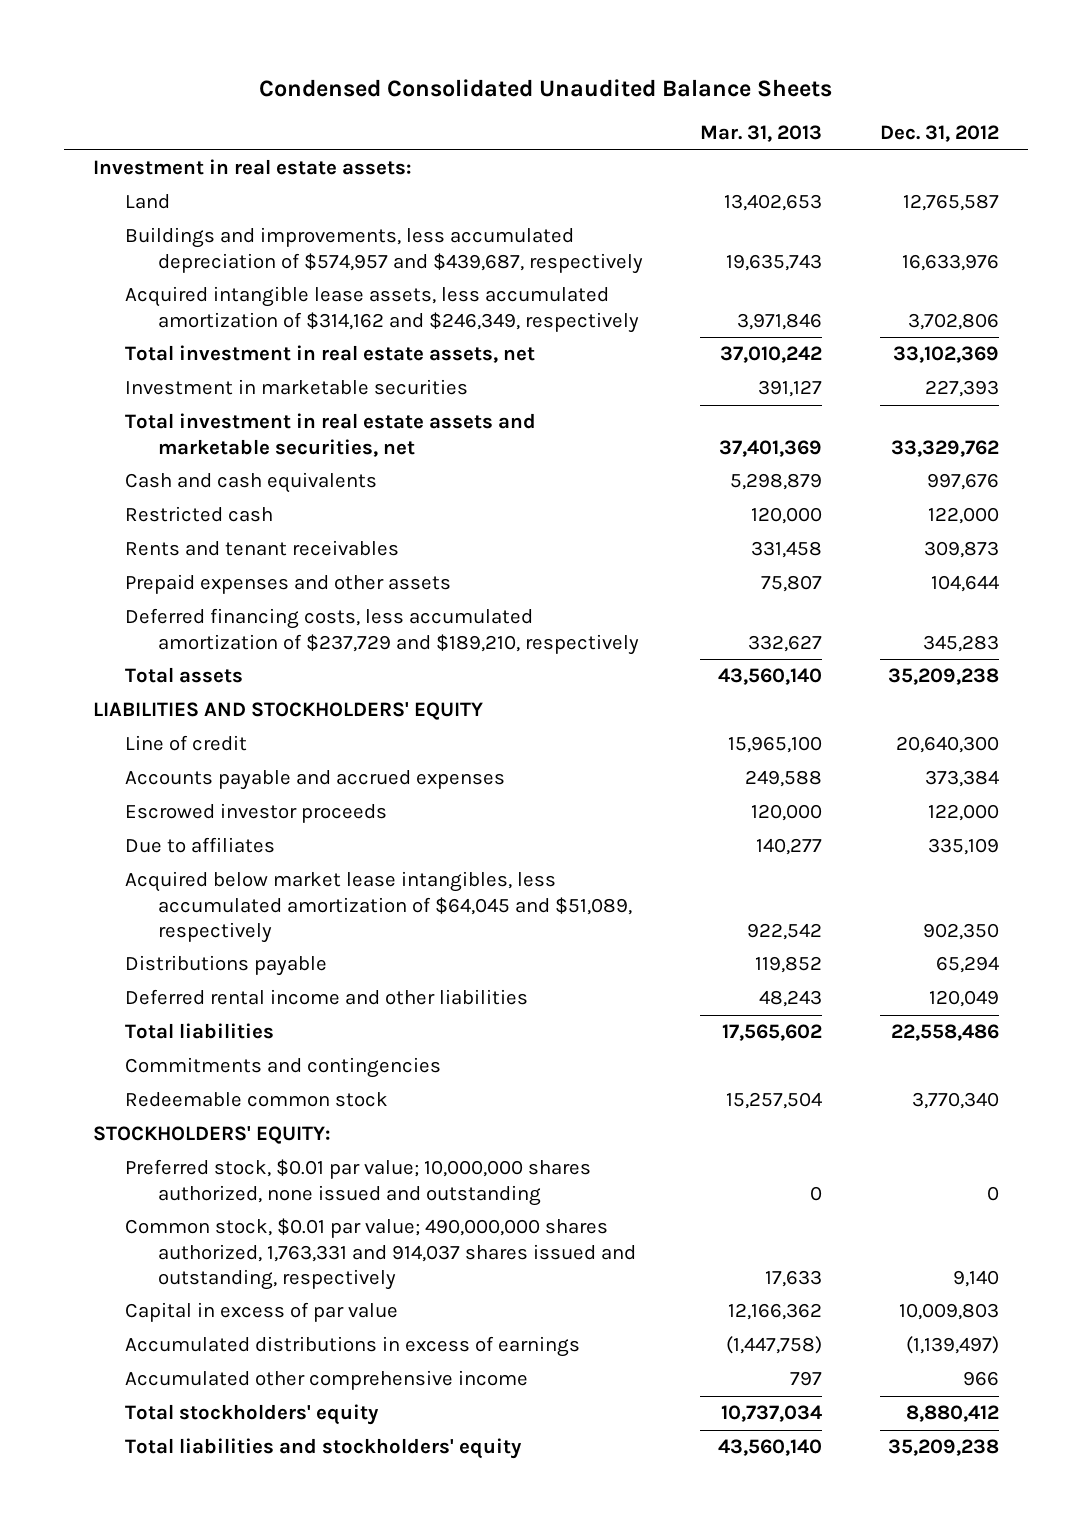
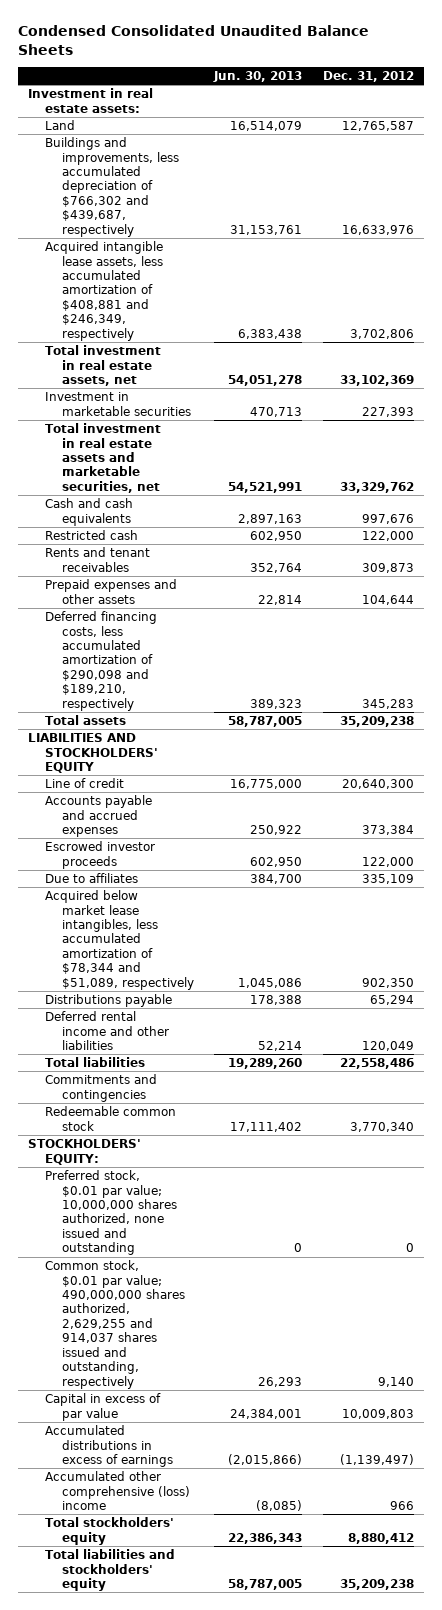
[700,125,823,143] Mar. 31, 2013 -> none
none -> [213,70,303,82] Jun. 30, 2013
[125,227,643,274] Buildings and improvements, less accumulated depreciation of $574,957 and $439,687, respectively -> [44,137,179,237] Buildings and improvements, less accumulated depreciation of $766,302 and $439,687, respectively
[125,286,639,333] Acquired intangible lease assets, less accumulated amortization of $314,162 and $246,349, respectively -> [44,241,163,341] Acquired intangible lease assets, less accumulated amortization of $408,881 and $246,349, respectively
[125,608,639,655] Deferred financing costs, less accumulated amortization of $237,729 and $189,210, respectively -> [44,611,157,711] Deferred financing costs, less accumulated amortization of $290,098 and $189,210, respectively
[125,871,632,943] Acquired below market lease intangibles, less accumulated amortization of $64,045 and $51,089, respectively -> [44,890,194,990] Acquired below market lease intangibles, less accumulated amortization of $78,344 and $51,089, respectively
[125,1218,636,1290] Common stock, $0.01 par value; 490,000,000 shares authorized, 1,763,331 and 914,037 shares issued and outstanding, respectively -> [44,1260,185,1389] Common stock, $0.01 par value; 490,000,000 shares authorized, 2,629,255 and 914,037 shares issued and outstanding, respectively
[125,1370,529,1391] Accumulated other comprehensive income -> [44,1471,190,1510] Accumulated other comprehensive (loss) income

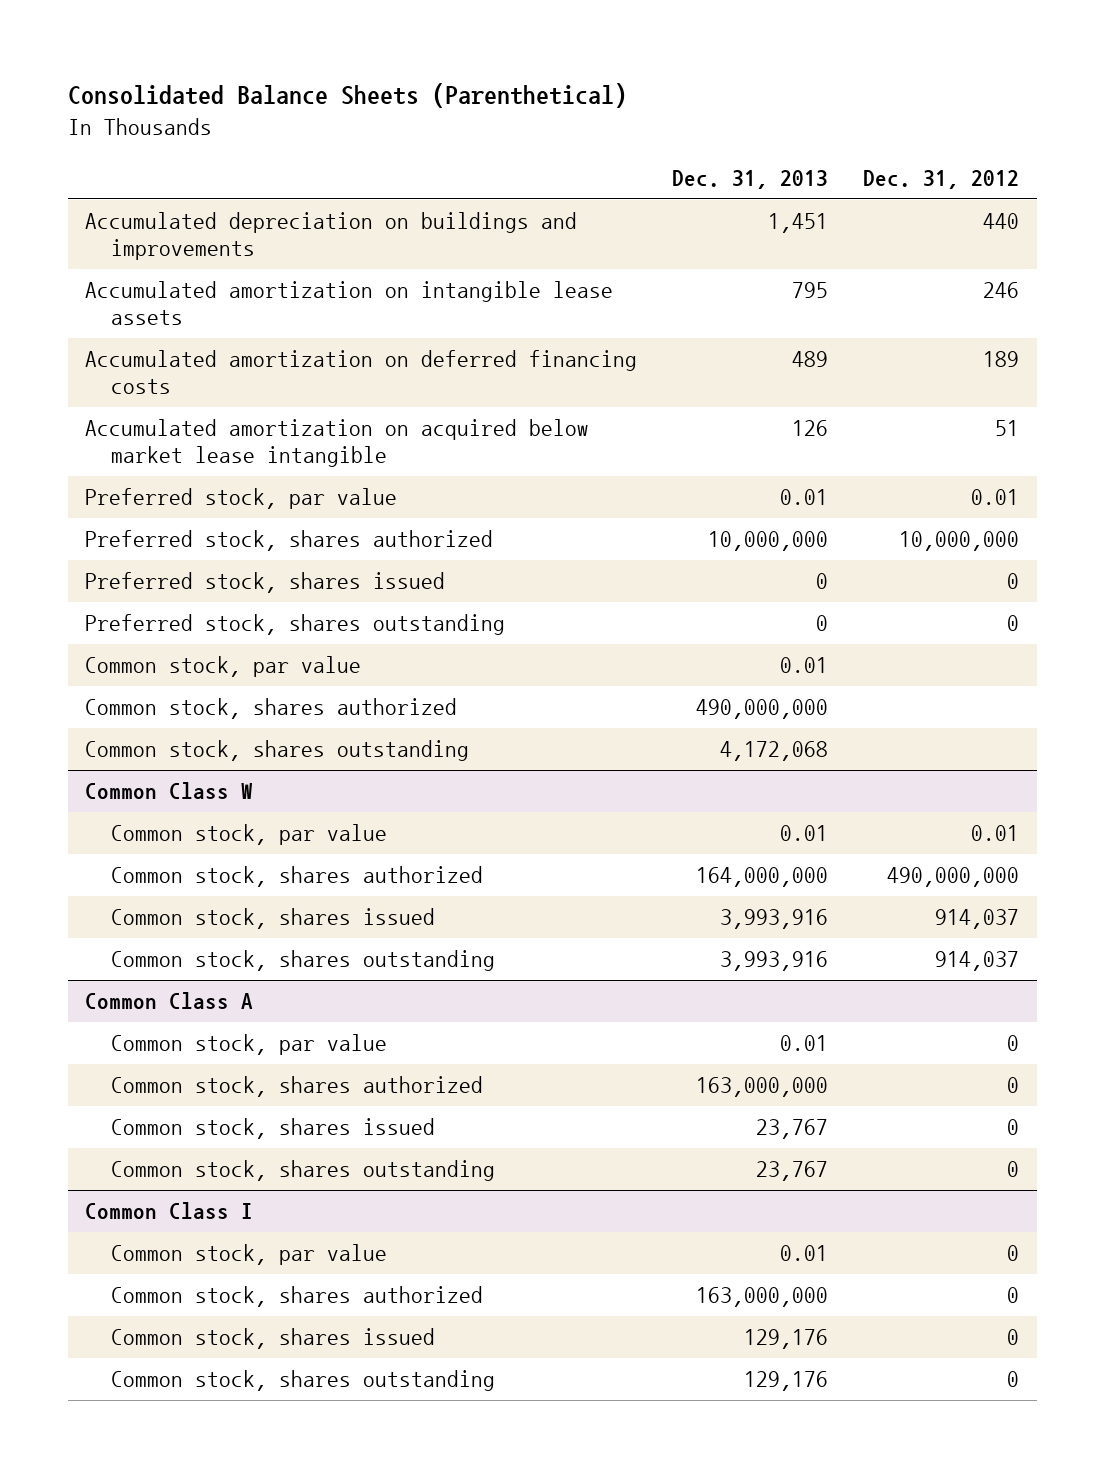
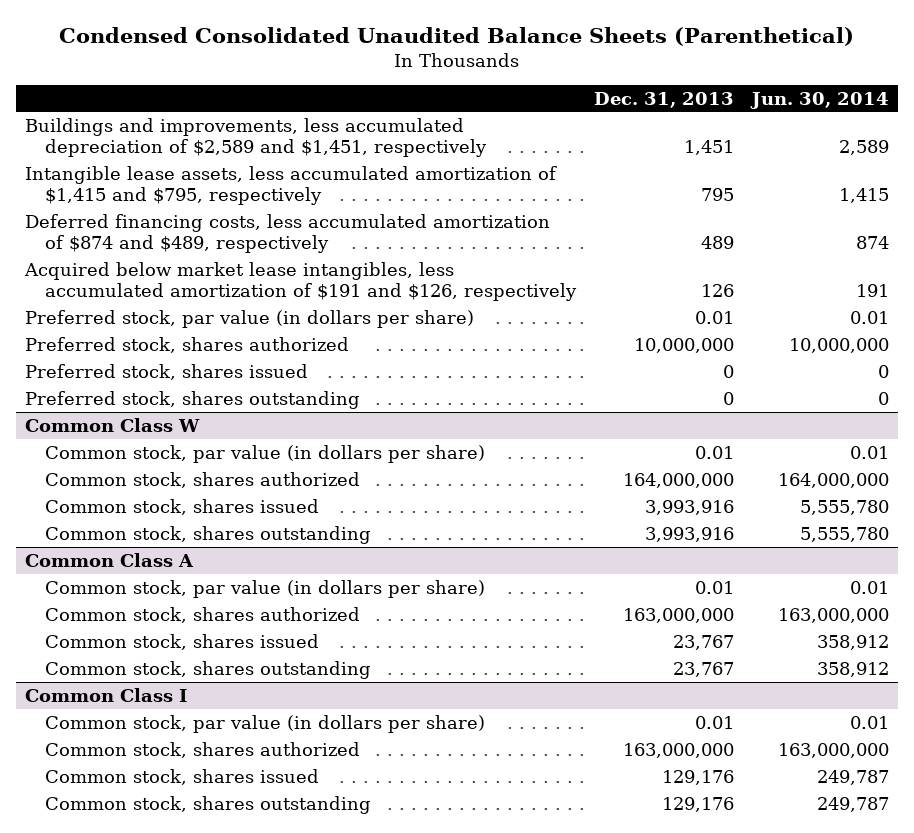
[67,83,627,109] Consolidated Balance Sheets (Parenthetical) -> [59,27,855,47] Condensed Consolidated Unaudited Balance Sheets (Parenthetical)
[863,170,1020,190] Dec. 31, 2012 -> none
none -> [750,91,890,109] Jun. 30, 2014
[85,212,578,261] Accumulated depreciation on buildings and improvements -> [25,117,488,157] Buildings and improvements, less accumulated depreciation of $2,589 and $1,451, respectively
[85,281,614,326] Accumulated amortization on intangible lease assets -> [25,165,558,205] Intangible lease assets, less accumulated amortization of $1,415 and $795, respectively
[85,350,638,395] Accumulated amortization on deferred financing costs -> [25,213,551,253] Deferred financing costs, less accumulated amortization of $874 and $489, respectively
[85,419,590,468] Accumulated amortization on acquired below market lease intangible -> [24,261,578,301] Acquired below market lease intangibles, less accumulated amortization of $191 and $126, respectively
[85,488,398,510] Preferred stock, par value -> [25,309,475,328] Preferred stock, par value (in dollars per share)
[85,656,362,678] Common stock, par value -> none
[85,698,458,720] Common stock, shares authorized -> none
[85,740,470,762] Common stock, shares outstanding -> none
[111,824,388,846] Common stock, par value -> [45,444,486,463] Common stock, par value (in dollars per share)
[111,1034,388,1056] Common stock, par value -> [45,579,486,598] Common stock, par value (in dollars per share)
[111,1244,388,1266] Common stock, par value -> [45,714,486,733] Common stock, par value (in dollars per share)

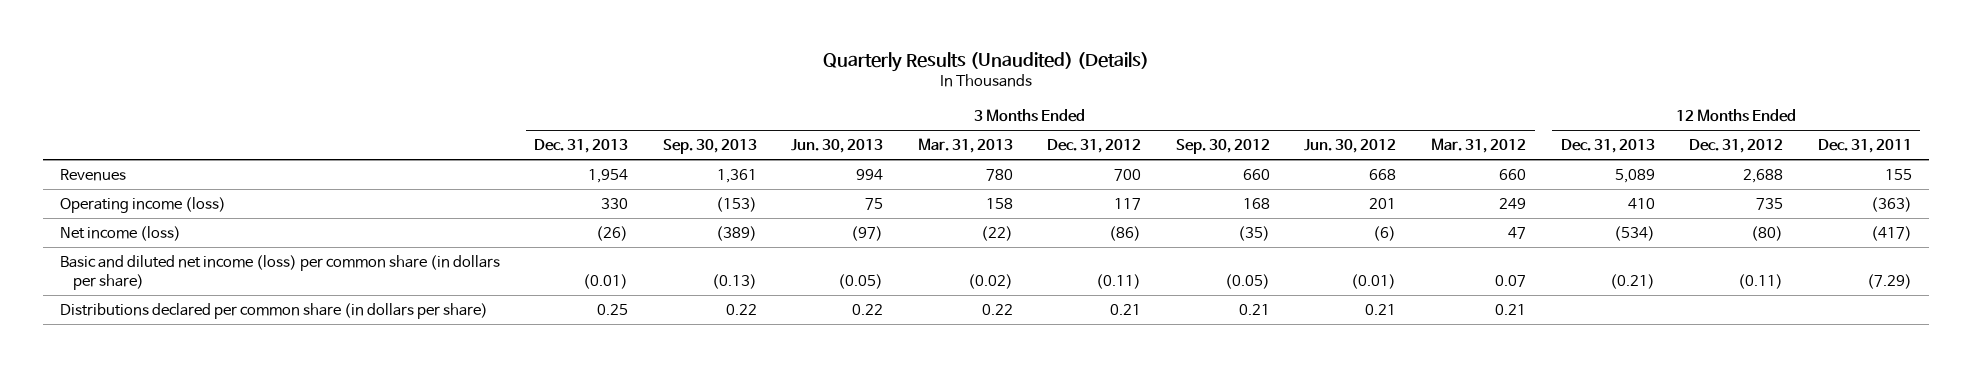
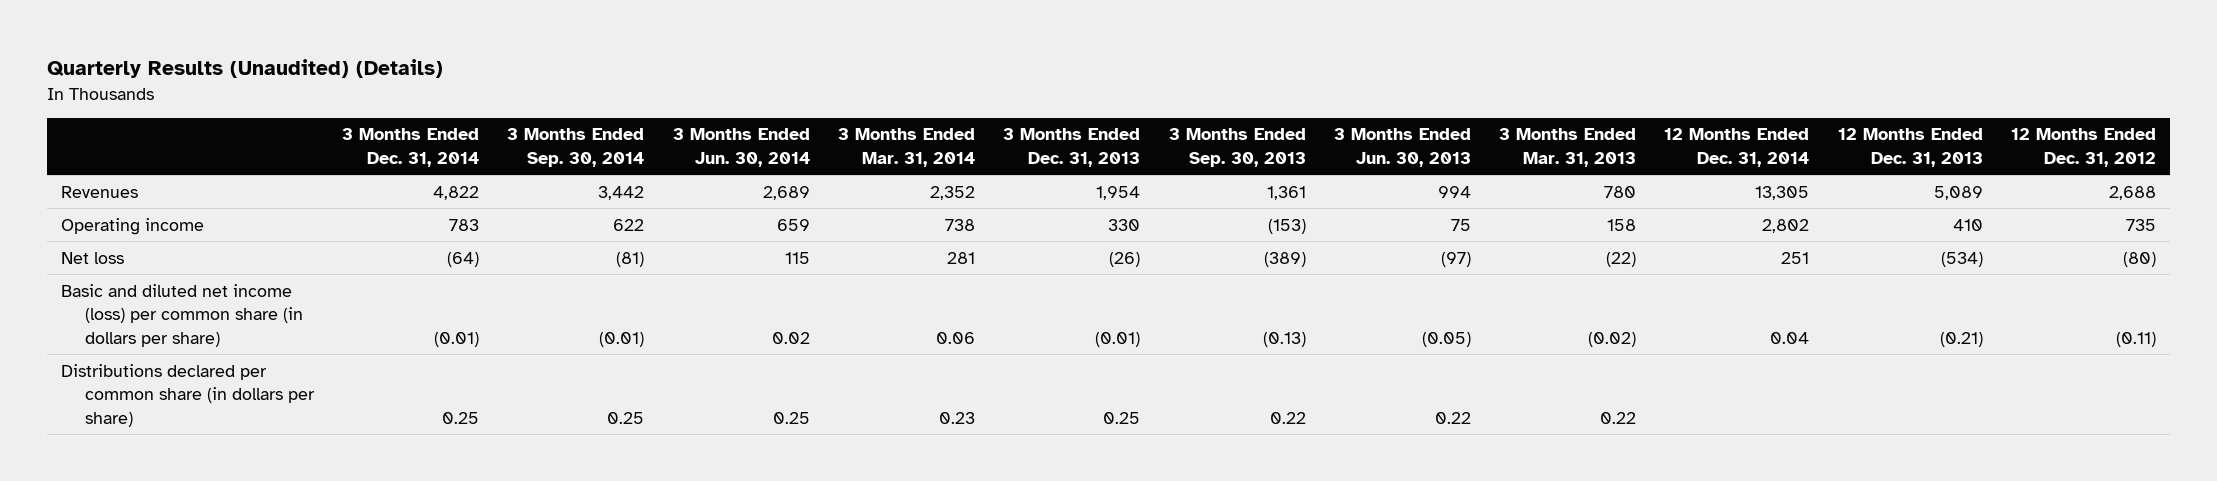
[1047,139,1142,154] Dec. 31, 2012 -> none
[1175,139,1270,155] Sep. 30, 2012 -> none
[1304,139,1397,154] Jun. 30, 2012 -> none
[1430,138,1526,154] Mar. 31, 2012 -> none
[1817,139,1912,154] Dec. 31, 2011 -> none
none -> [342,128,480,167] 3 Months Ended Dec. 31, 2014
none -> [507,128,645,167] 3 Months Ended Sep. 30, 2014
none -> [672,128,810,167] 3 Months Ended Jun. 30, 2014
none -> [837,128,975,167] 3 Months Ended Mar. 31, 2014
none -> [1664,128,1810,167] 12 Months Ended Dec. 31, 2014
[59,196,226,213] Operating income (loss) -> [60,217,204,235] Operating income
[59,225,181,241] Net income (loss) -> [60,251,124,264] Net loss

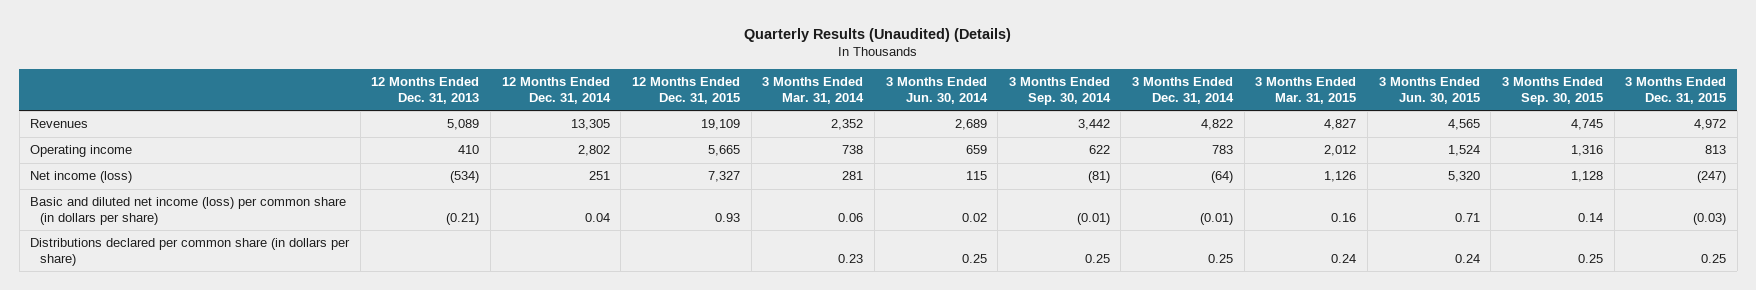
[1003,128,1141,167] 3 Months Ended Dec. 31, 2013 -> none
[1168,128,1306,167] 3 Months Ended Sep. 30, 2013 -> none
[1333,128,1471,167] 3 Months Ended Jun. 30, 2013 -> none
[1499,128,1637,167] 3 Months Ended Mar. 31, 2013 -> none
[2010,128,2156,167] 12 Months Ended Dec. 31, 2012 -> none
none -> [632,77,741,104] 12 Months Ended Dec. 31, 2015
none -> [1255,77,1357,104] 3 Months Ended Mar. 31, 2015
none -> [1378,77,1480,104] 3 Months Ended Jun. 30, 2015
none -> [1501,77,1603,105] 3 Months Ended Sep. 30, 2015
none -> [1625,77,1727,104] 3 Months Ended Dec. 31, 2015
[60,251,124,264] Net loss -> [30,171,133,184] Net income (loss)

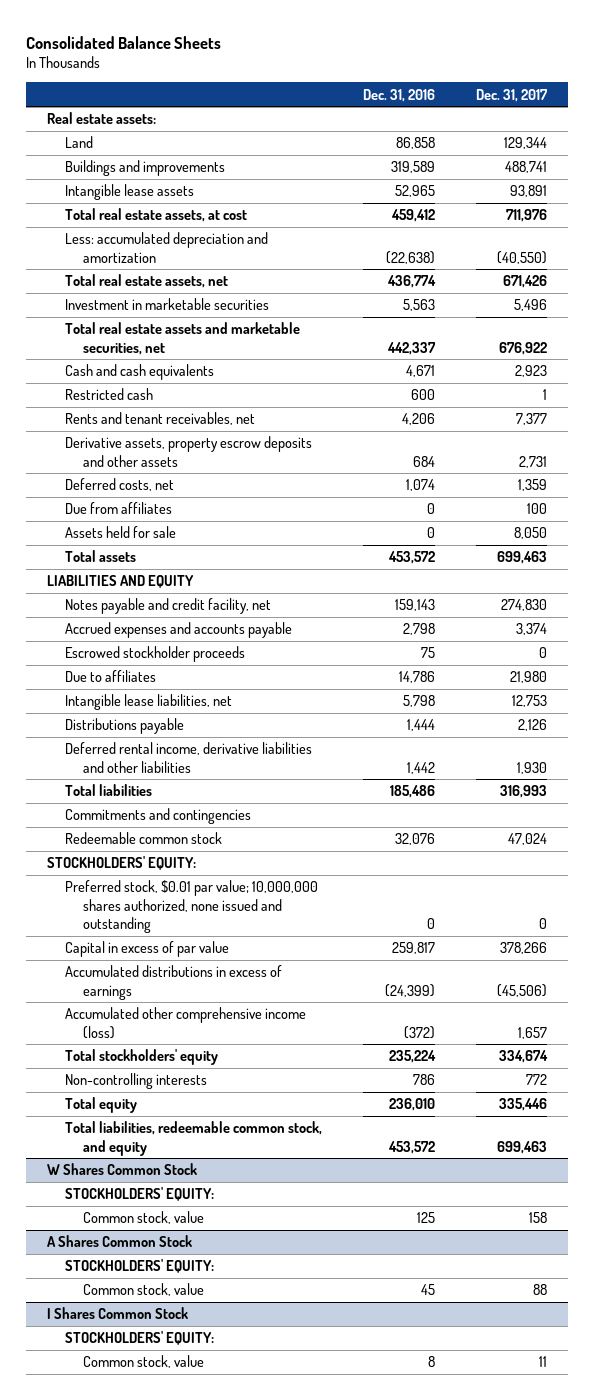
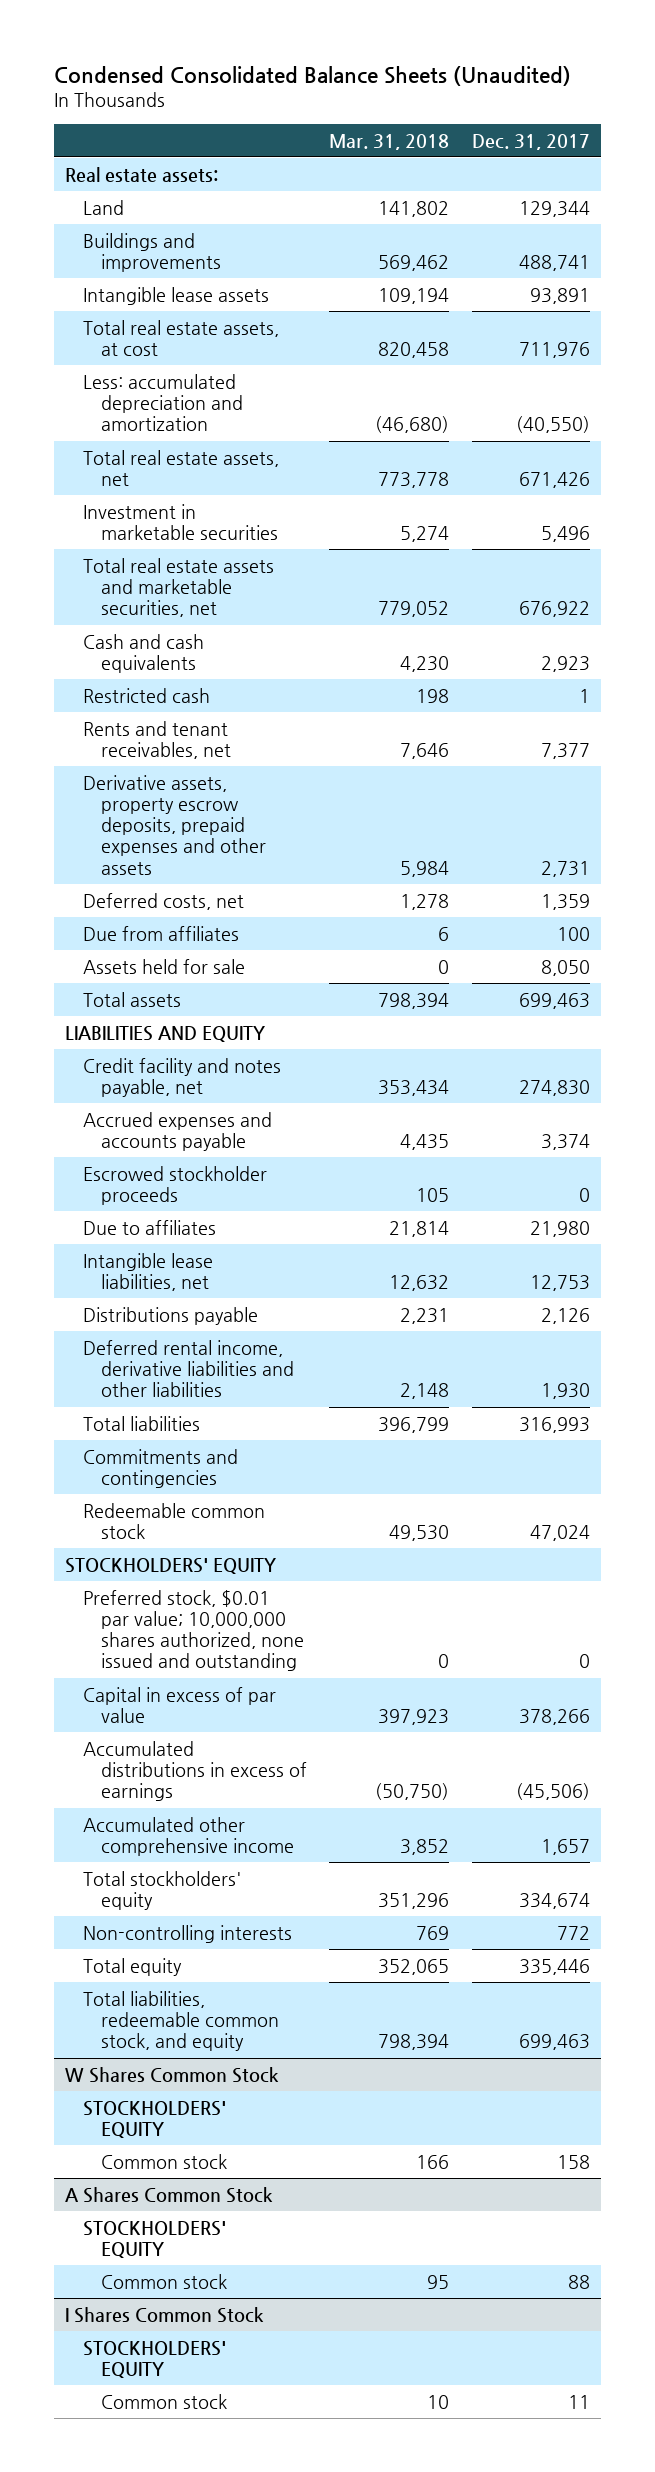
[26,35,222,49] Consolidated Balance Sheets -> [54,65,572,86] Condensed Consolidated Balance Sheets (Unaudited)
[362,88,435,102] Dec. 31, 2016 -> none
none -> [329,133,450,150] Mar. 31, 2018
[64,436,312,467] Derivative assets, property escrow deposits and other assets -> [83,774,267,875] Derivative assets, property escrow deposits, prepaid expenses and other assets
[64,598,271,615] Notes payable and credit facility, net -> [83,1057,282,1098] Credit facility and notes payable, net
[46,856,196,871] STOCKHOLDERS' EQUITY: -> [65,1557,277,1574] STOCKHOLDERS' EQUITY
[64,1007,306,1039] Accumulated other comprehensive income (loss) -> [83,1816,295,1857] Accumulated other comprehensive income
[64,1187,214,1202] STOCKHOLDERS' EQUITY: -> [83,2100,227,2139] STOCKHOLDERS' EQUITY
[83,1211,205,1225] Common stock, value -> [101,2153,228,2169] Common stock
[64,1259,214,1274] STOCKHOLDERS' EQUITY: -> [83,2220,227,2259] STOCKHOLDERS' EQUITY
[83,1283,205,1297] Common stock, value -> [101,2273,228,2289] Common stock
[64,1331,214,1346] STOCKHOLDERS' EQUITY: -> [83,2340,227,2379] STOCKHOLDERS' EQUITY
[83,1355,205,1369] Common stock, value -> [101,2393,228,2409] Common stock

